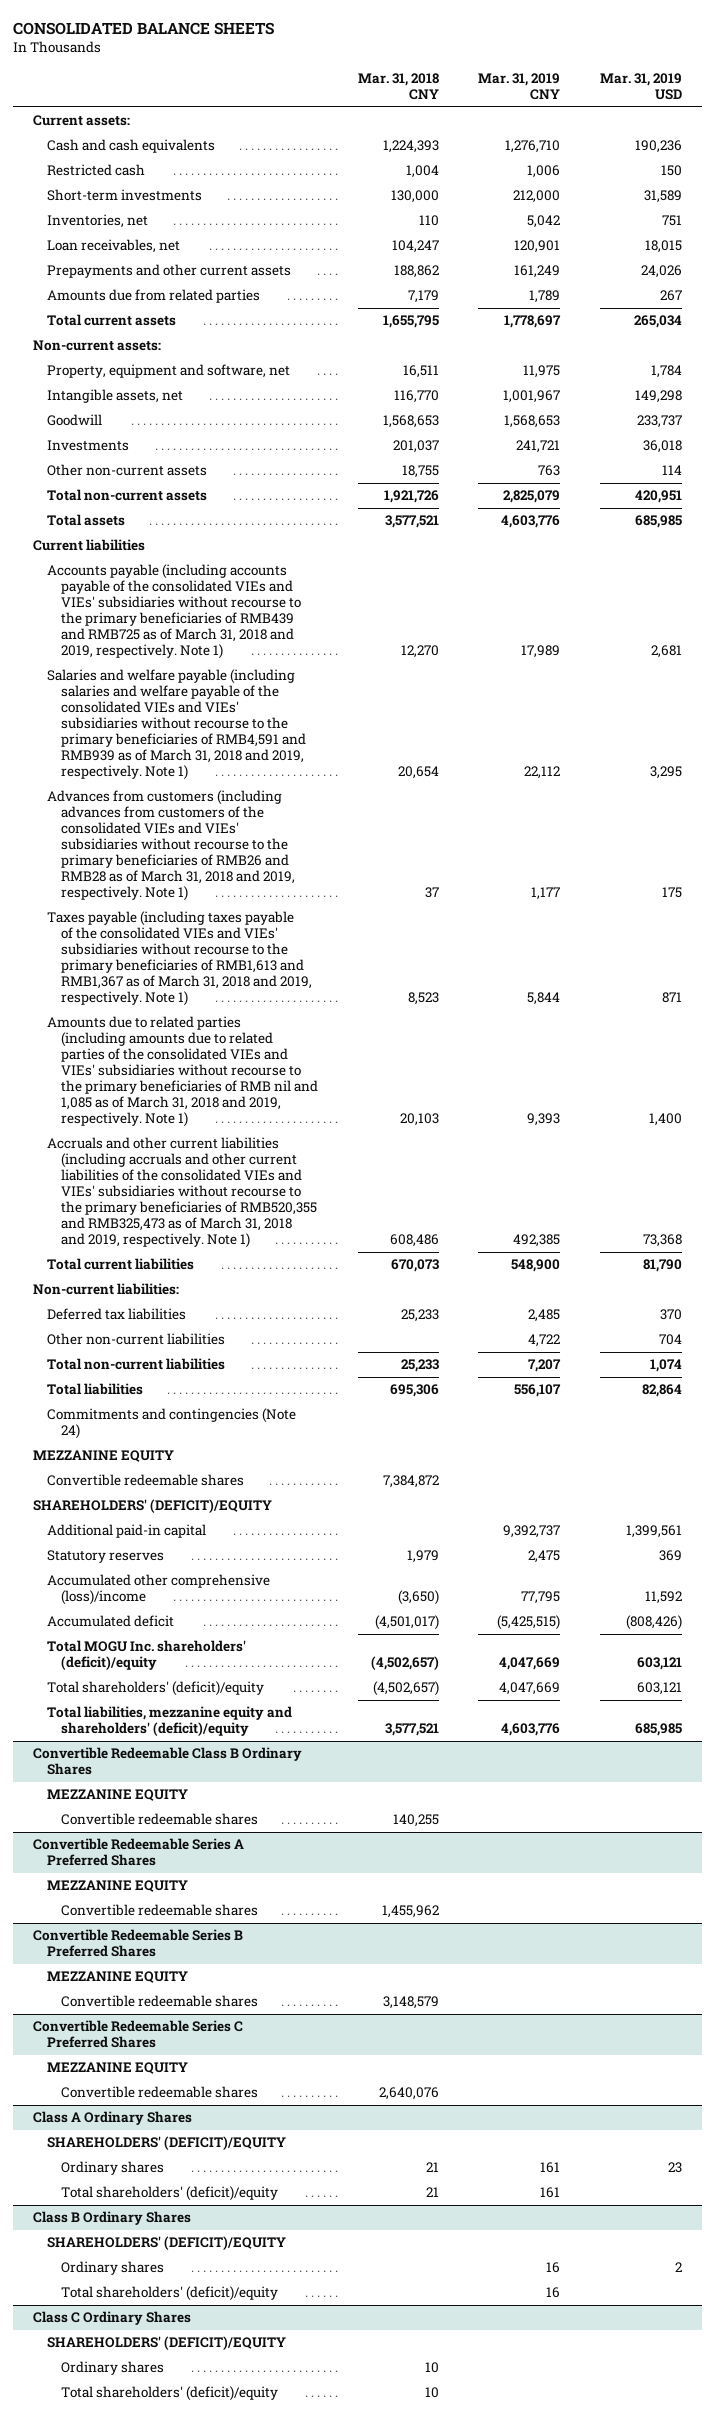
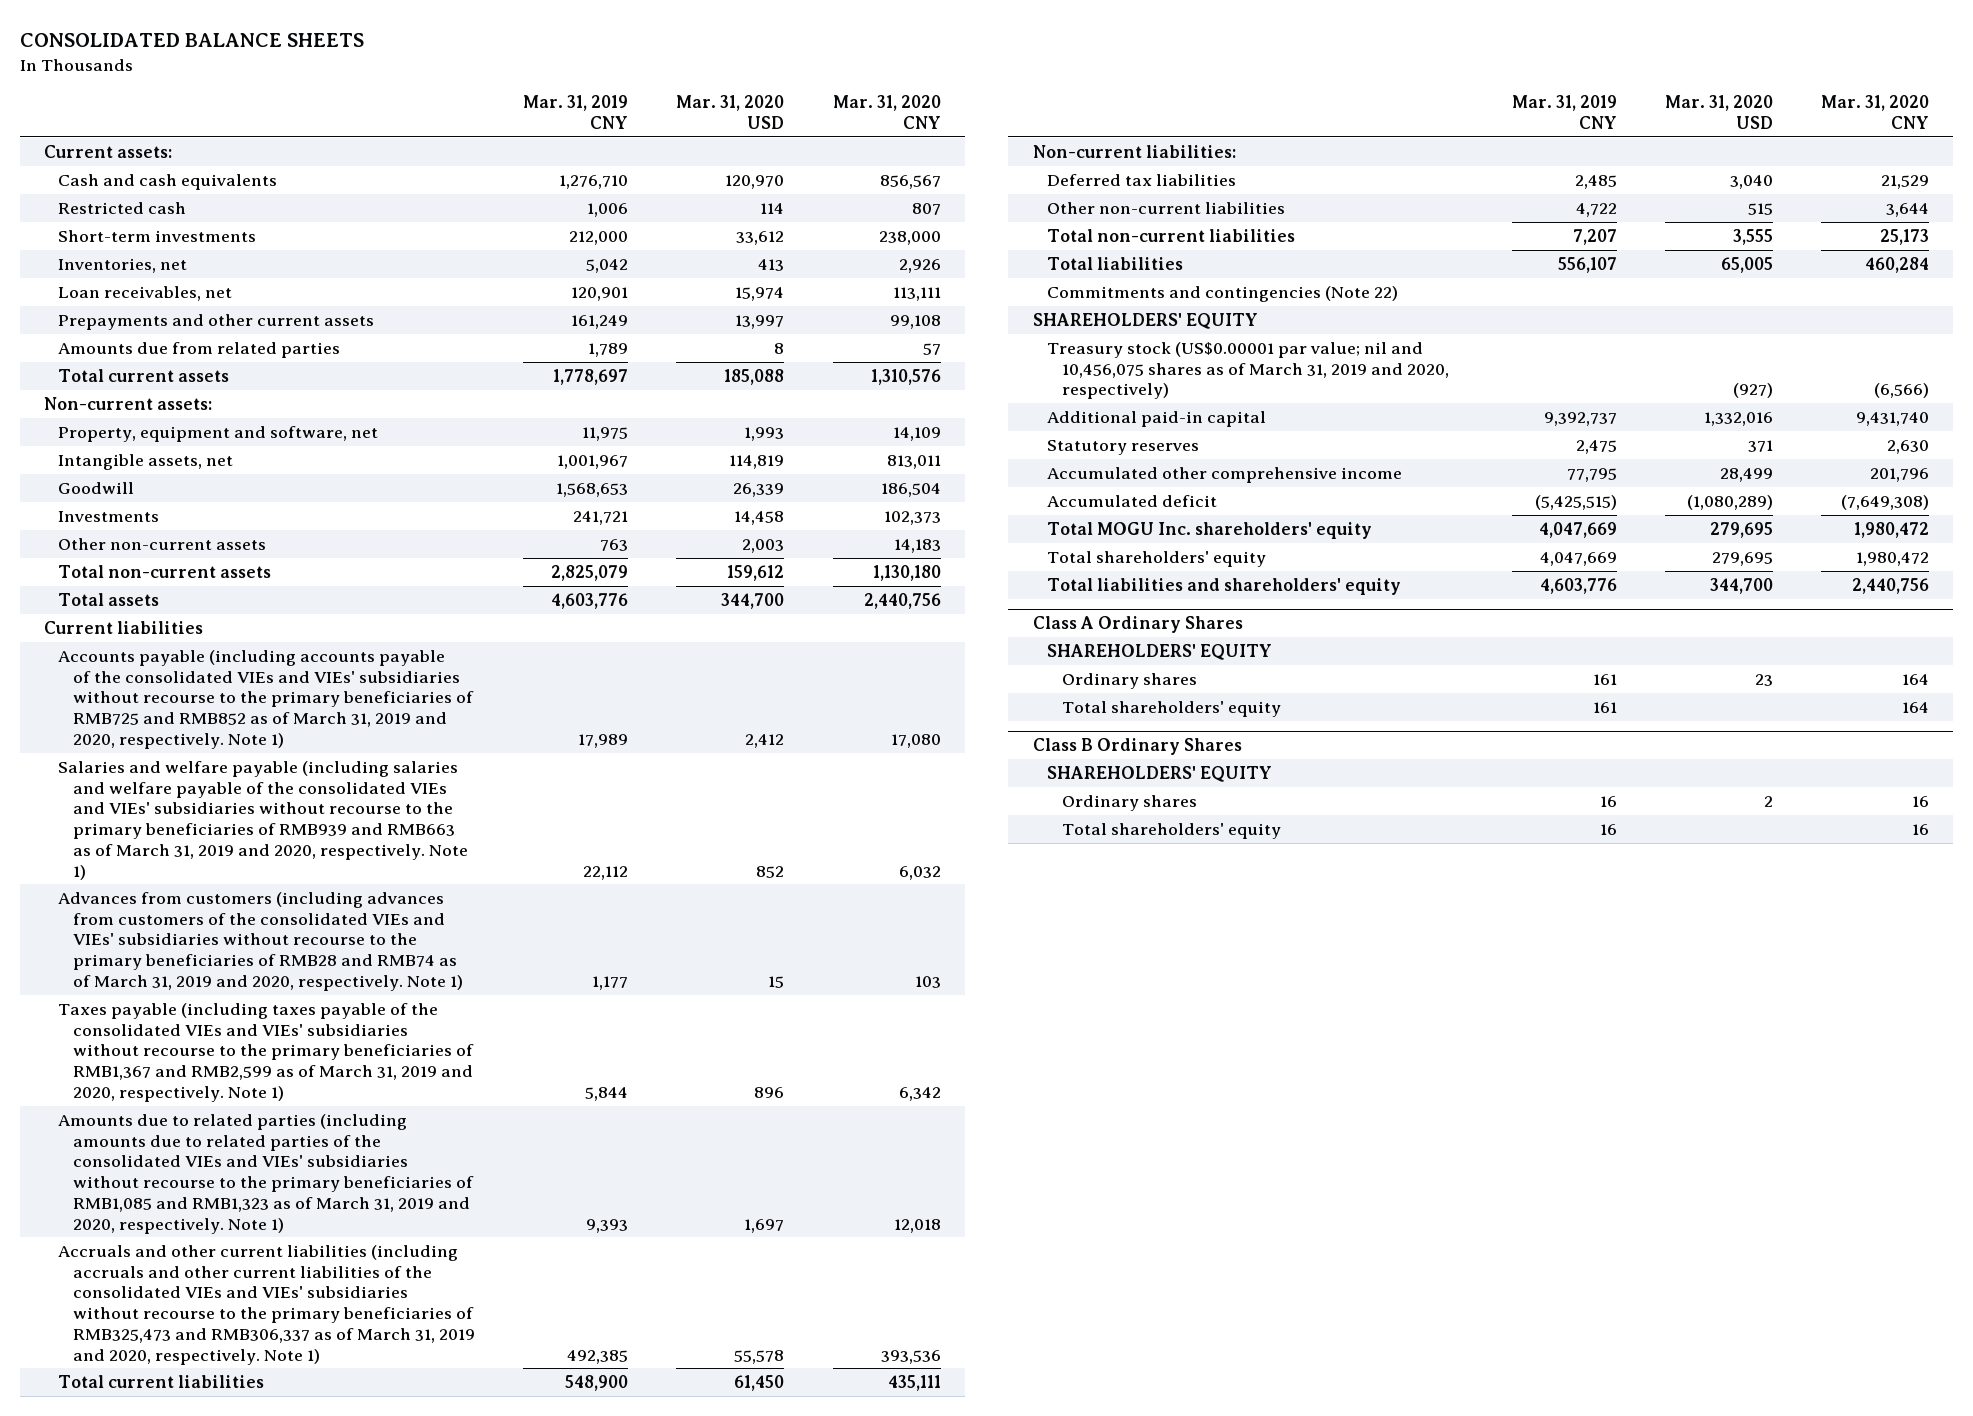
[357,73,439,100] Mar. 31, 2018 CNY -> none
[600,73,683,100] Mar. 31, 2019 USD -> none
none -> [676,94,785,129] Mar. 31, 2020 USD
none -> [832,94,941,129] Mar. 31, 2020 CNY
[47,564,301,660] Accounts payable (including accounts payable of the consolidated VIEs and VIEs' subsidiaries without recourse to the primary beneficiaries of RMB439 and RMB725 as of March 31, 2018 and 2019, respectively. Note 1) -> [58,649,475,749] Accounts payable (including accounts payable of the consolidated VIEs and VIEs' subsidiaries without recourse to the primary beneficiaries of RMB725 and RMB852 as of March 31, 2019 and 2020, respectively. Note 1)
[47,669,306,781] Salaries and welfare payable (including salaries and welfare payable of the consolidated VIEs and VIEs' subsidiaries without recourse to the primary beneficiaries of RMB4,591 and RMB939 as of March 31, 2018 and 2019, respectively. Note 1) -> [58,760,469,880] Salaries and welfare payable (including salaries and welfare payable of the consolidated VIEs and VIEs' subsidiaries without recourse to the primary beneficiaries of RMB939 and RMB663 as of March 31, 2019 and 2020, respectively. Note 1)
[47,790,295,902] Advances from customers (including advances from customers of the consolidated VIEs and VIEs' subsidiaries without recourse to the primary beneficiaries of RMB26 and RMB28 as of March 31, 2018 and 2019, respectively. Note 1) -> [58,891,464,991] Advances from customers (including advances from customers of the consolidated VIEs and VIEs' subsidiaries without recourse to the primary beneficiaries of RMB28 and RMB74 as of March 31, 2019 and 2020, respectively. Note 1)
[47,911,312,1007] Taxes payable (including taxes payable of the consolidated VIEs and VIEs' subsidiaries without recourse to the primary beneficiaries of RMB1,613 and RMB1,367 as of March 31, 2018 and 2019, respectively. Note 1) -> [58,1002,475,1102] Taxes payable (including taxes payable of the consolidated VIEs and VIEs' subsidiaries without recourse to the primary beneficiaries of RMB1,367 and RMB2,599 as of March 31, 2019 and 2020, respectively. Note 1)
[47,1016,318,1128] Amounts due to related parties (including amounts due to related parties of the consolidated VIEs and VIEs' subsidiaries without recourse to the primary beneficiaries of RMB nil and 1,085 as of March 31, 2018 and 2019, respectively. Note 1) -> [58,1113,475,1234] Amounts due to related parties (including amounts due to related parties of the consolidated VIEs and VIEs' subsidiaries without recourse to the primary beneficiaries of RMB1,085 and RMB1,323 as of March 31, 2019 and 2020, respectively. Note 1)
[47,1137,317,1249] Accruals and other current liabilities (including accruals and other current liabilities of the consolidated VIEs and VIEs' subsidiaries without recourse to the primary beneficiaries of RMB520,355 and RMB325,473 as of March 31, 2018 and 2019, respectively. Note 1) -> [58,1244,476,1365] Accruals and other current liabilities (including accruals and other current liabilities of the consolidated VIEs and VIEs' subsidiaries without recourse to the primary beneficiaries of RMB325,473 and RMB306,337 as of March 31, 2019 and 2020, respectively. Note 1)
[33,1450,175,1463] MEZZANINE EQUITY -> none
[47,1474,245,1487] Convertible redeemable shares -> none
[47,1408,297,1440] Commitments and contingencies (Note 24) -> [1047,285,1399,302] Commitments and contingencies (Note 22)
[33,1499,273,1514] SHAREHOLDERS' (DEFICIT)/EQUITY -> [1032,312,1258,329] SHAREHOLDERS' EQUITY
none -> [1047,341,1449,400] Treasury stock (US$0.00001 par value; nil and 10,456,075 shares as of March 31, 2019 and 2020, respectively)
[47,1574,271,1606] Accumulated other comprehensive (loss)/income -> [1047,466,1403,483] Accumulated other comprehensive income
[33,1747,303,1776] Convertible Redeemable Class B Ordinary Shares -> none
[47,1789,189,1802] MEZZANINE EQUITY -> none
[60,1813,258,1826] Convertible redeemable shares -> none
[33,1838,245,1867] Convertible Redeemable Series A Preferred Shares -> none
[47,1880,189,1893] MEZZANINE EQUITY -> none
[60,1904,258,1917] Convertible redeemable shares -> none
[33,1929,244,1958] Convertible Redeemable Series B Preferred Shares -> none
[47,1971,189,1984] MEZZANINE EQUITY -> none
[60,1995,258,2008] Convertible redeemable shares -> none
[33,2020,244,2049] Convertible Redeemable Series C Preferred Shares -> none
[47,2062,189,2075] MEZZANINE EQUITY -> none
[60,2086,258,2099] Convertible redeemable shares -> none
[47,1640,247,1671] Total MOGU Inc. shareholders' (deficit)/equity -> [1047,521,1373,539] Total MOGU Inc. shareholders' equity
[47,1681,265,1697] Total shareholders' (deficit)/equity -> [1047,550,1267,567] Total shareholders' equity
[47,1706,293,1737] Total liabilities, mezzanine equity and shareholders' (deficit)/equity -> [1047,577,1402,595] Total liabilities and shareholders' equity
[47,2136,287,2151] SHAREHOLDERS' (DEFICIT)/EQUITY -> [1047,643,1273,660] SHAREHOLDERS' EQUITY
[60,2186,278,2202] Total shareholders' (deficit)/equity -> [1061,700,1281,717] Total shareholders' equity
[47,2236,287,2251] SHAREHOLDERS' (DEFICIT)/EQUITY -> [1047,765,1273,782] SHAREHOLDERS' EQUITY
[33,2311,192,2326] Class C Ordinary Shares -> none
[47,2336,287,2351] SHAREHOLDERS' (DEFICIT)/EQUITY -> none
[60,2361,164,2376] Ordinary shares -> none
[60,2386,278,2402] Total shareholders' (deficit)/equity -> none
[60,2286,278,2302] Total shareholders' (deficit)/equity -> [1061,822,1281,839] Total shareholders' equity

